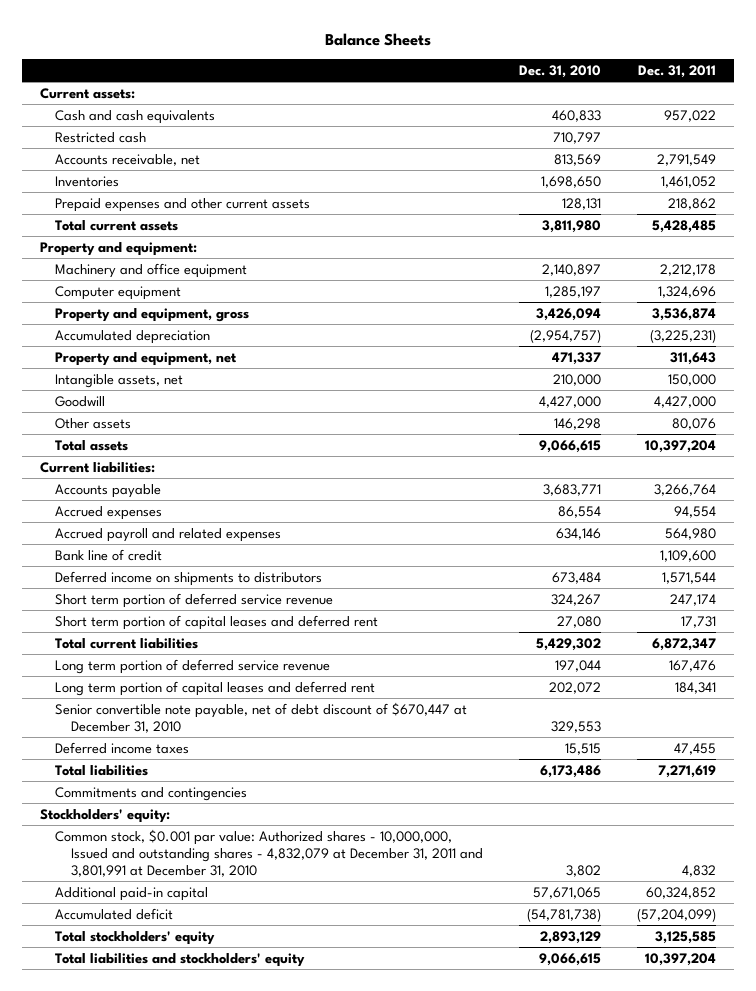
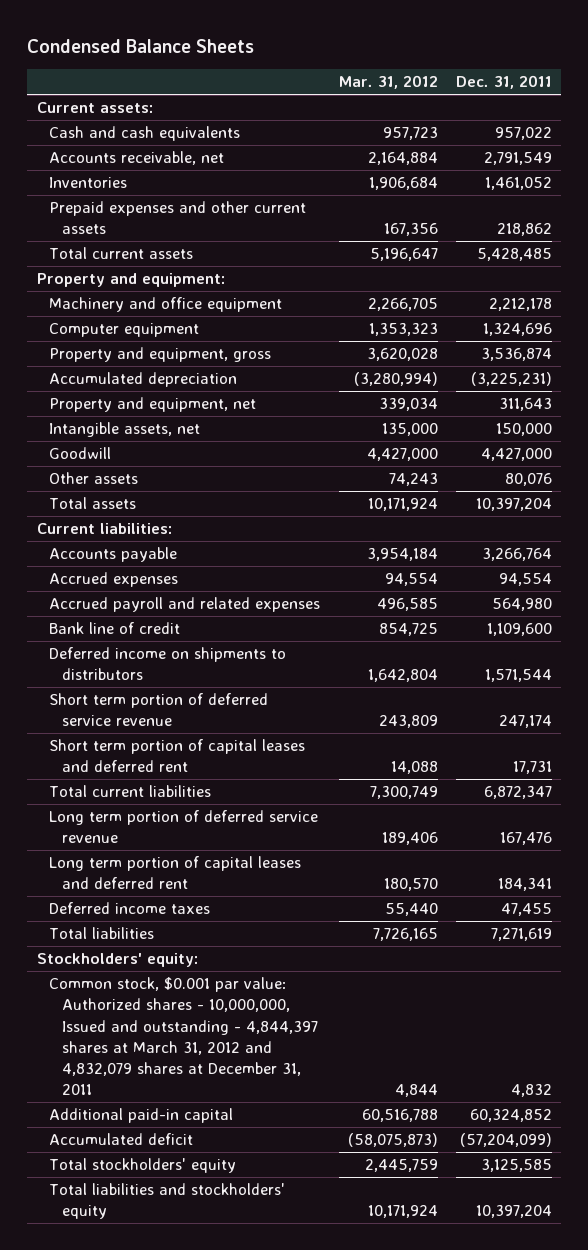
[324,32,431,46] Balance Sheets -> [27,38,255,53] Condensed Balance Sheets
[518,65,601,79] Dec. 31, 2010 -> none
none -> [338,75,438,90] Mar. 31, 2012
[55,131,147,143] Restricted cash -> none
[55,701,468,733] Senior convertible note payable, net of debt discount of $670,447 at December 31, 2010 -> none
[55,786,248,801] Commitments and contingencies -> none
[55,828,483,877] Common stock, $0.001 par value: Authorized shares - 10,000,000, Issued and outstanding shares - 4,832,079 at December 31, 2011 and 3,801,991 at December 31, 2010 -> [49,977,319,1096] Common stock, $0.001 par value: Authorized shares - 10,000,000, Issued and outstanding - 4,844,397 shares at March 31, 2012 and 4,832,079 shares at December 31, 2011

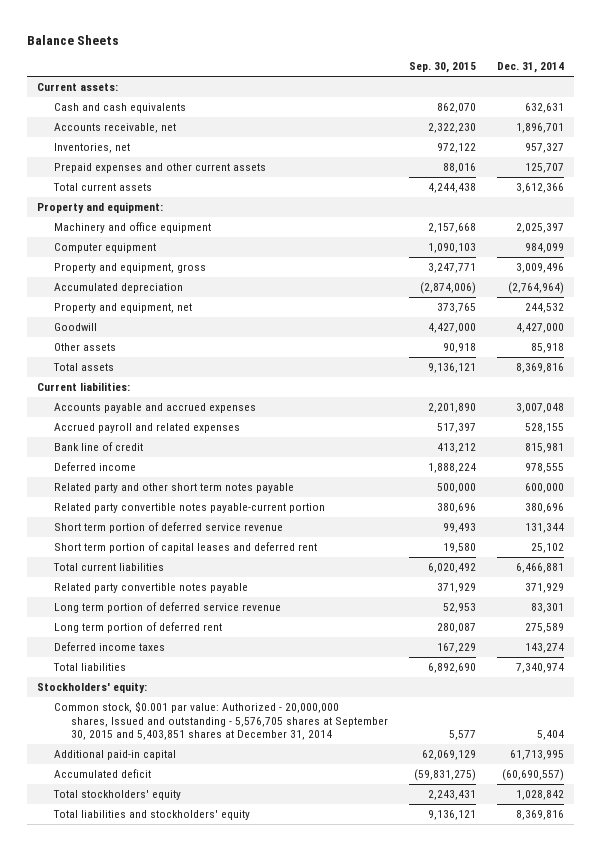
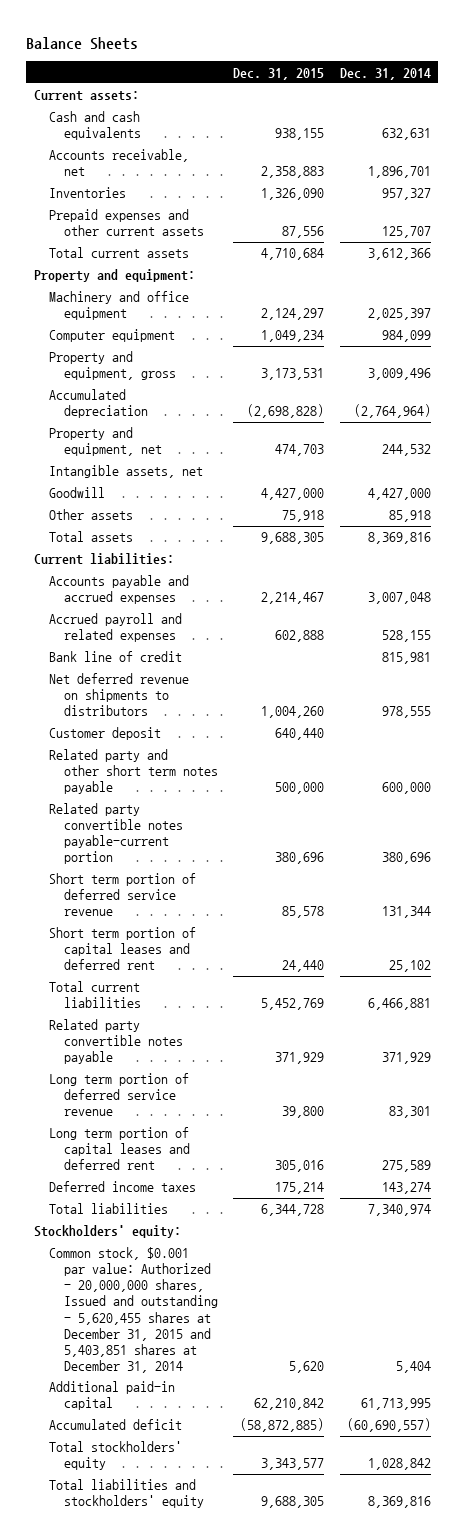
[408,62,476,74] Sep. 30, 2015 -> none
none -> [233,67,325,80] Dec. 31, 2015
[54,142,131,153] Inventories, net -> [48,187,126,199] Inventories
none -> [48,465,203,479] Intangible assets, net
[54,461,137,471] Deferred income -> [48,673,189,717] Net deferred revenue on shipments to distributors
none -> [48,727,161,741] Customer deposit
[54,621,223,633] Long term portion of deferred rent -> [48,1127,190,1171] Long term portion of capital leases and deferred rent
[54,700,388,741] Common stock, $0.001 par value: Authorized - 20,000,000 shares, Issued and outstanding - 5,576,705 shares at September 30, 2015 and 5,403,851 shares at December 31, 2014 -> [48,1247,218,1373] Common stock, $0.001 par value: Authorized - 20,000,000 shares, Issued and outstanding - 5,620,455 shares at December 31, 2015 and 5,403,851 shares at December 31, 2014

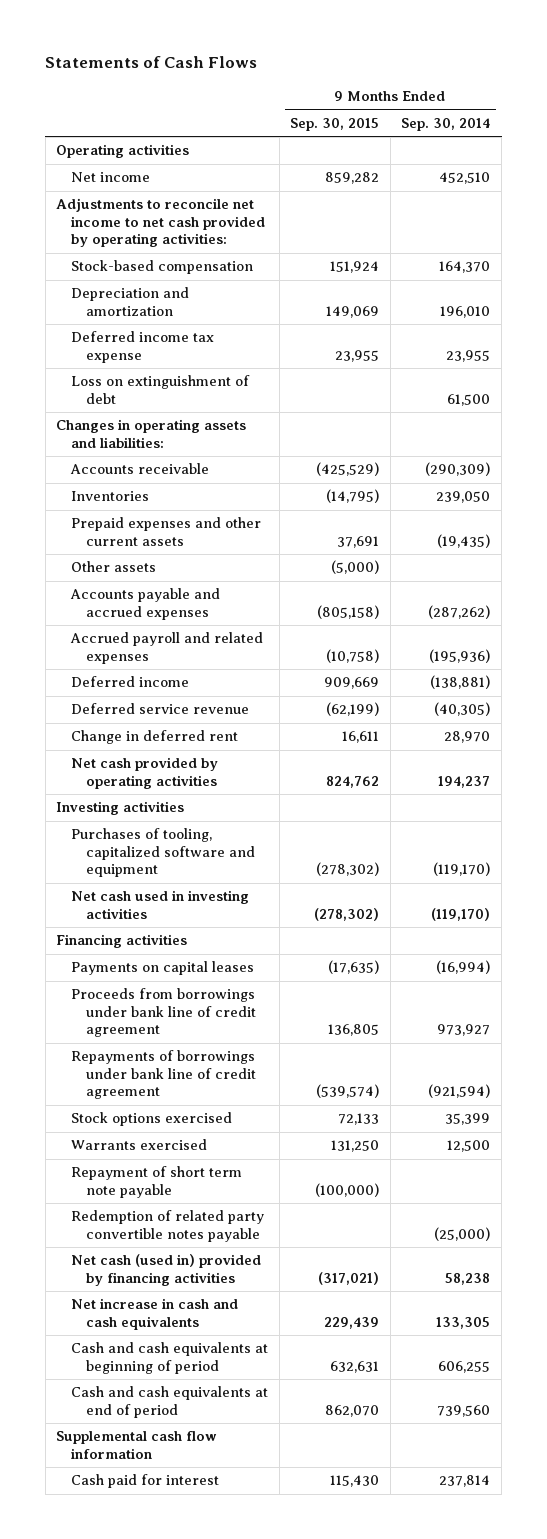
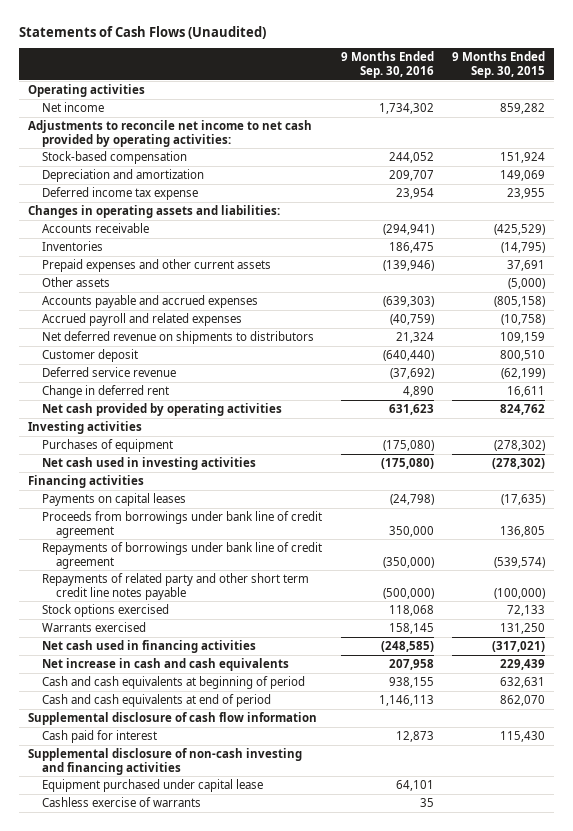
[45,56,258,69] Statements of Cash Flows -> [18,25,266,39] Statements of Cash Flows (Unaudited)
[401,118,491,132] Sep. 30, 2014 -> none
none -> [340,51,434,78] 9 Months Ended Sep. 30, 2016
[71,375,251,404] Loss on extinguishment of debt -> none
[71,676,190,688] Deferred income -> none
none -> [42,330,315,344] Net deferred revenue on shipments to distributors
none -> [42,348,139,362] Customer deposit
[71,828,256,878] Purchases of tooling, capitalized software and equipment -> [42,438,174,452] Purchases of equipment
none -> [42,572,310,600] Repayments of related party and other short term credit line notes payable
[71,1166,243,1198] Repayment of short term note payable -> none
[71,1210,265,1242] Redemption of related party convertible notes payable -> none
[71,1254,262,1286] Net cash (used in) provided by financing activities -> [42,639,257,653] Net cash used in financing activities
[56,1431,218,1459] Supplemental cash flow information -> [28,711,318,725] Supplemental disclosure of cash flow information
none -> [28,747,303,775] Supplemental disclosure of non-cash investing and financing activities
none -> [42,778,264,792] Equipment purchased under capital lease
none -> [42,796,202,807] Cashless exercise of warrants

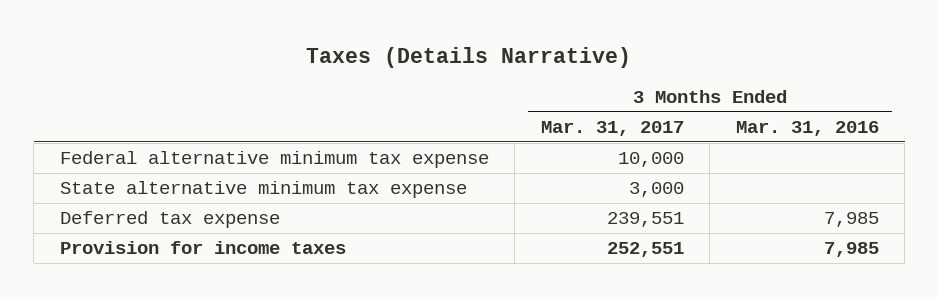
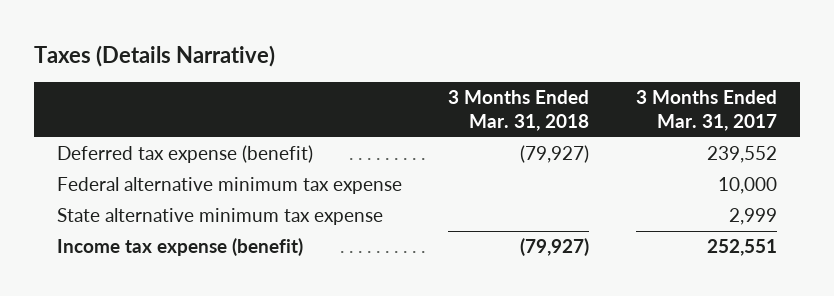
[735,120,879,136] Mar. 31, 2016 -> none
none -> [448,89,590,131] 3 Months Ended Mar. 31, 2018
none -> [57,145,314,164] Deferred tax expense (benefit)
[59,211,280,229] Deferred tax expense -> none
[628,182,684,198] 3,000 -> [728,208,777,226] 2,999
[59,241,346,255] Provision for income taxes -> [57,238,304,257] Income tax expense (benefit)

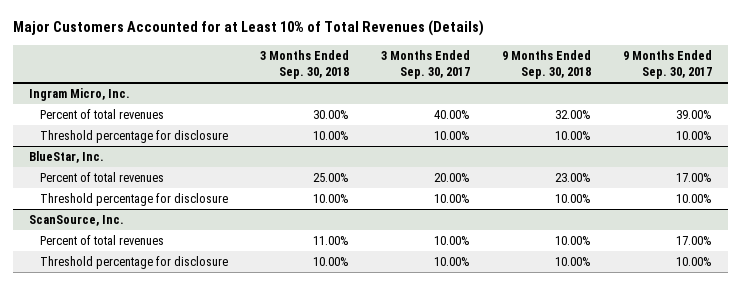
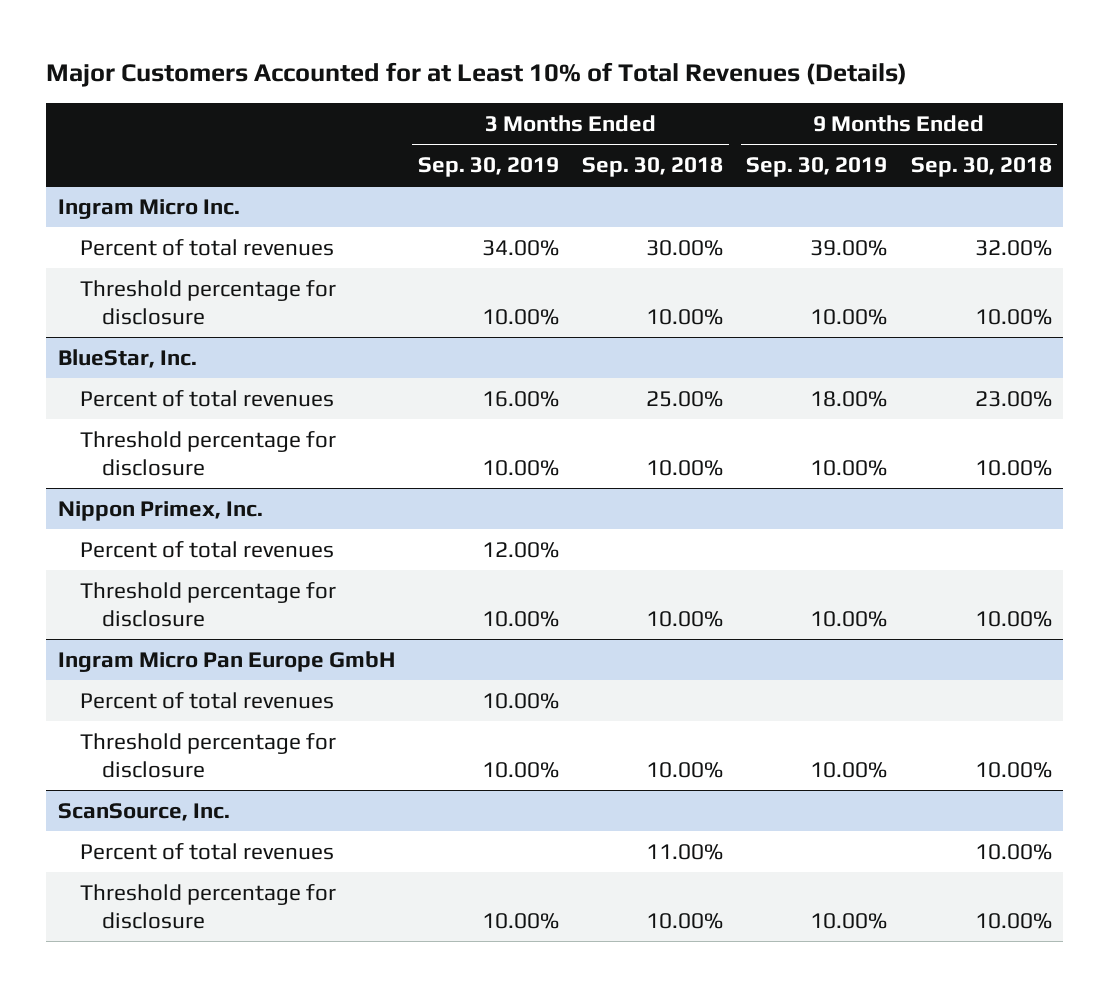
[381,50,471,79] 3 Months Ended Sep. 30, 2017 -> none
[623,50,713,79] 9 Months Ended Sep. 30, 2017 -> none
none -> [417,156,559,177] Sep. 30, 2019
none -> [746,156,888,177] Sep. 30, 2019
[29,88,131,102] Ingram Micro, Inc. -> [57,198,240,219] Ingram Micro Inc.
none -> [57,500,263,521] Nippon Primex, Inc.
none -> [79,540,334,558] Percent of total revenues
none -> [79,581,336,627] Threshold percentage for disclosure
none -> [57,650,395,672] Ingram Micro Pan Europe GmbH
none -> [79,691,334,709] Percent of total revenues
none -> [79,732,336,778] Threshold percentage for disclosure

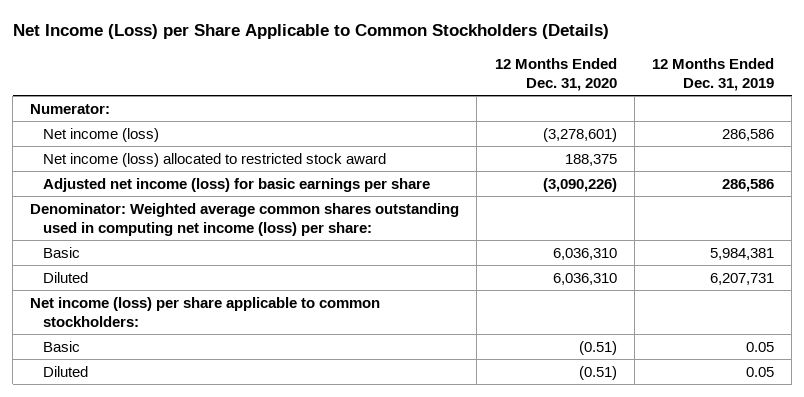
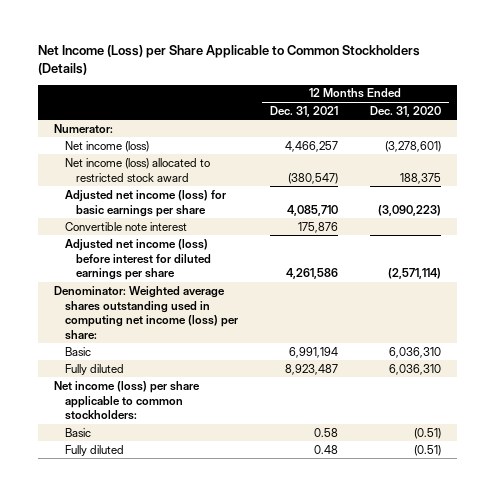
[651,57,774,91] 12 Months Ended Dec. 31, 2019 -> none
none -> [269,105,338,117] Dec. 31, 2021
[542,177,617,192] (3,090,226) -> [377,204,441,216] (3,090,223)
none -> [64,221,187,231] Convertible note interest
none -> [64,238,211,281] Adjusted net income (loss) before interest for diluted earnings per share
[30,202,460,236] Denominator: Weighted average common shares outstanding used in computing net income (loss) per share: -> [53,285,238,340] Denominator: Weighted average shares outstanding used in computing net income (loss) per share:
[43,271,89,283] Diluted -> [64,363,124,375] Fully diluted
[43,365,89,377] Diluted -> [64,444,124,456] Fully diluted

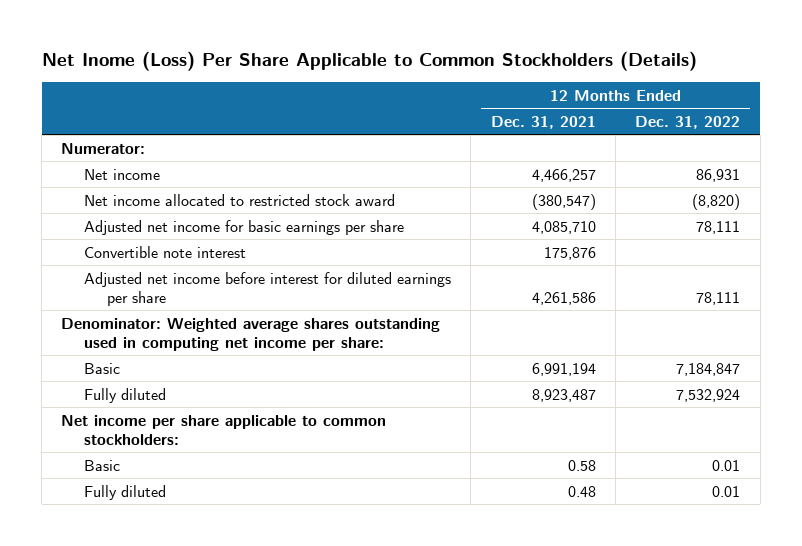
[37,45,420,76] Net Income (Loss) per Share Applicable to Common Stockholders (Details) -> [41,51,697,72] Net Inome (Loss) Per Share Applicable to Common Stockholders (Details)
[369,105,441,117] Dec. 31, 2020 -> none
none -> [635,115,741,129] Dec. 31, 2022
[64,140,149,152] Net income (loss) -> [84,168,161,180] Net income
[64,157,210,182] Net income (loss) allocated to restricted stock award -> [84,193,396,206] Net income allocated to restricted stock award
[64,189,226,217] Adjusted net income (loss) for basic earnings per share -> [84,219,405,235] Adjusted net income for basic earnings per share
[64,238,211,281] Adjusted net income (loss) before interest for diluted earnings per share -> [84,271,452,307] Adjusted net income before interest for diluted earnings per share
[53,285,238,340] Denominator: Weighted average shares outstanding used in computing net income (loss) per share: -> [61,317,441,352] Denominator: Weighted average shares outstanding used in computing net income per share:
[53,380,200,421] Net income (loss) per share applicable to common stockholders: -> [61,414,387,446] Net income per share applicable to common stockholders:

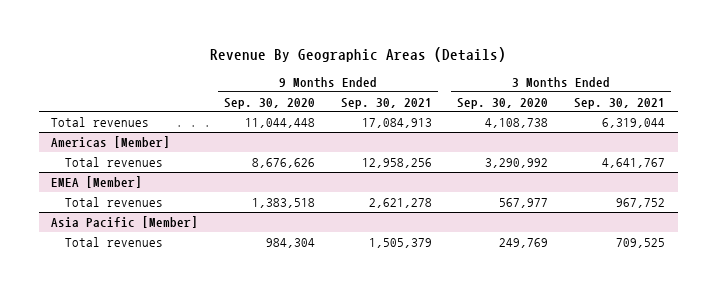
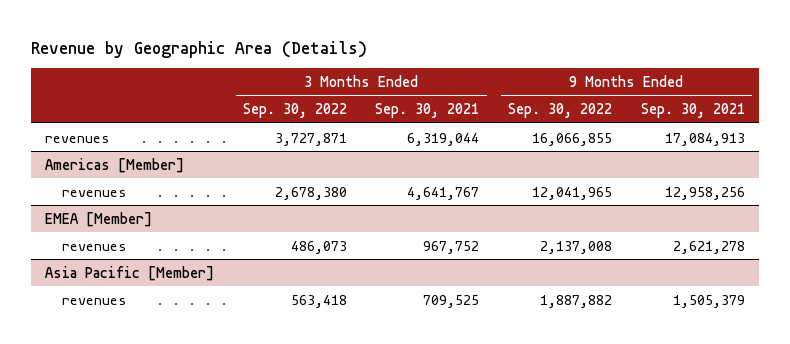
[210,46,507,62] Revenue By Geographic Areas (Details) -> [30,40,367,58] Revenue by Geographic Area (Details)
[223,97,315,109] Sep. 30, 2020 -> none
[457,97,549,109] Sep. 30, 2020 -> none
none -> [242,103,347,119] Sep. 30, 2022
none -> [507,103,612,119] Sep. 30, 2022
[51,116,150,127] Total revenues -> [45,135,111,143] revenues
[65,156,164,167] Total revenues -> [62,189,128,197] revenues
[65,196,164,207] Total revenues -> [62,243,128,251] revenues
[65,236,164,247] Total revenues -> [62,297,128,305] revenues

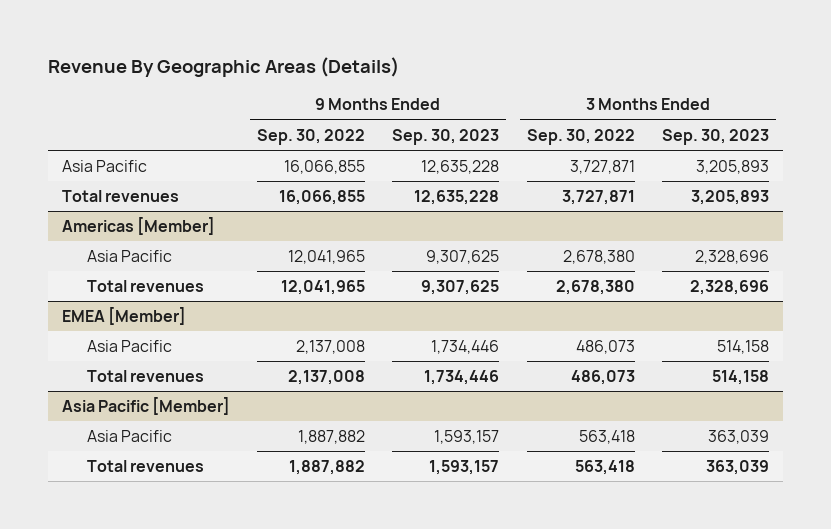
[30,40,367,58] Revenue by Geographic Area (Details) -> [48,57,400,78] Revenue By Geographic Areas (Details)
[375,103,480,119] Sep. 30, 2021 -> none
[640,103,745,119] Sep. 30, 2021 -> none
none -> [392,128,500,145] Sep. 30, 2023
none -> [661,128,769,145] Sep. 30, 2023
[45,135,111,143] revenues -> [61,160,147,173] Asia Pacific
none -> [61,190,179,203] Total revenues
[62,189,128,197] revenues -> [87,250,173,263] Asia Pacific
none -> [87,280,205,293] Total revenues
[62,243,128,251] revenues -> [87,340,173,353] Asia Pacific
none -> [87,370,205,383] Total revenues
[62,297,128,305] revenues -> [87,430,173,443] Asia Pacific
none -> [87,460,205,473] Total revenues

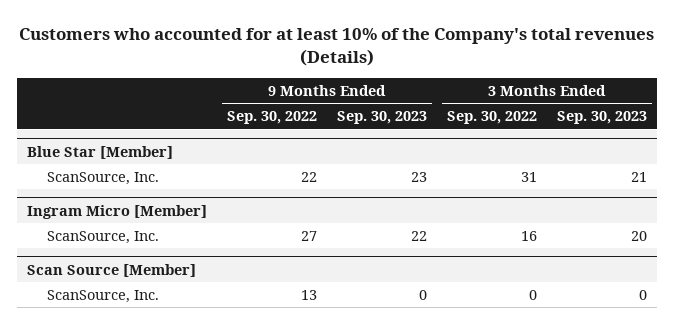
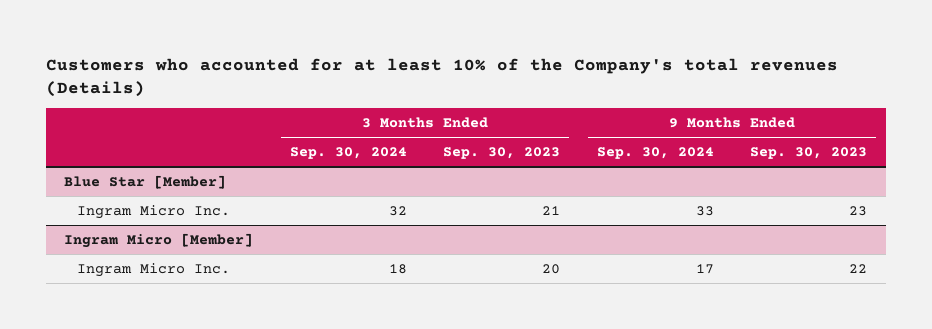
[227,111,318,125] Sep. 30, 2022 -> none
[446,111,537,125] Sep. 30, 2022 -> none
none -> [289,147,407,160] Sep. 30, 2024
none -> [596,147,714,160] Sep. 30, 2024
[46,172,159,186] ScanSource, Inc. -> [77,204,231,219] Ingram Micro Inc.
[27,263,197,277] Scan Source [Member] -> none
[46,290,159,304] ScanSource, Inc. -> none
[46,231,159,245] ScanSource, Inc. -> [77,262,231,277] Ingram Micro Inc.

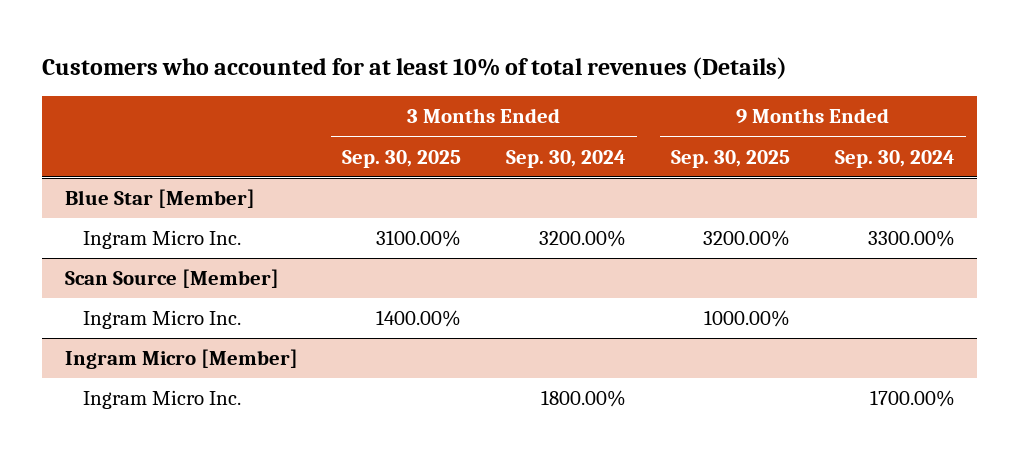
[46,57,839,97] Customers who accounted for at least 10% of the Company's total revenues (Details) -> [42,56,788,79] Customers who accounted for at least 10% of total revenues (Details)
[443,147,561,160] Sep. 30, 2023 -> none
[750,147,868,160] Sep. 30, 2023 -> none
none -> [342,149,462,168] Sep. 30, 2025
none -> [670,149,790,168] Sep. 30, 2025
[388,205,407,216] 32 -> [539,230,627,248] 3200.00%
[695,205,714,216] 33 -> [867,230,955,248] 3300.00%
none -> [64,269,279,289] Scan Source [Member]
none -> [83,310,242,330] Ingram Micro Inc.
[388,263,407,274] 18 -> [541,390,627,408] 1800.00%
[695,263,714,274] 17 -> [869,390,955,408] 1700.00%

